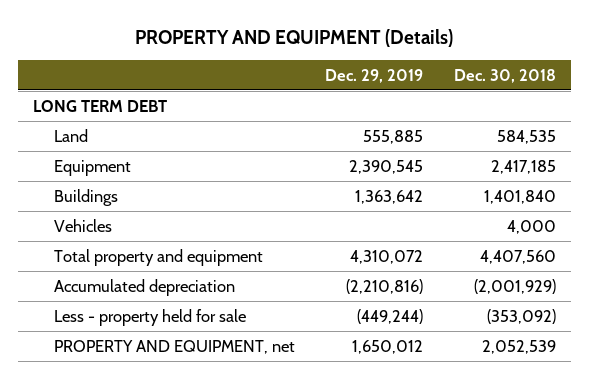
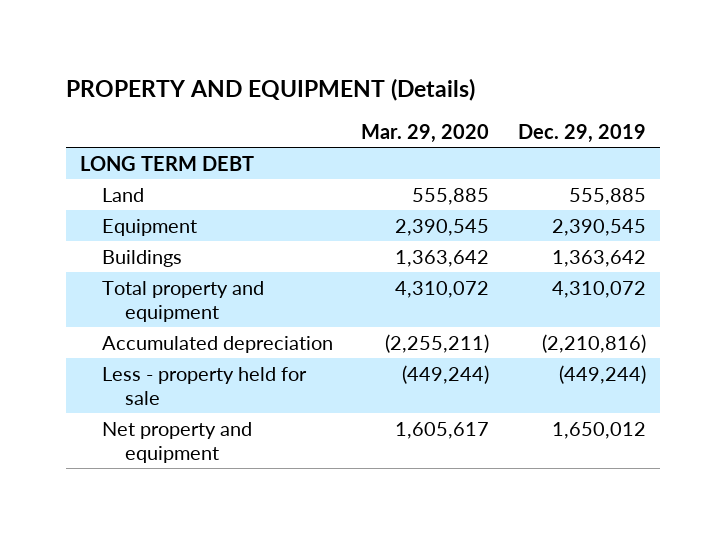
[453,68,556,83] Dec. 30, 2018 -> none
none -> [361,124,490,144] Mar. 29, 2020
[54,218,113,232] Vehicles -> none
[54,339,296,354] PROPERTY AND EQUIPMENT, net -> [102,421,253,463] Net property and equipment

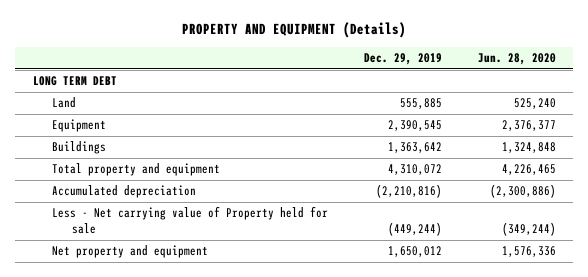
[361,124,490,144] Mar. 29, 2020 -> none
none -> [477,53,556,66] Jun. 28, 2020
[102,366,308,405] Less - property held for sale -> [52,206,329,235] Less - Net carrying value of Property held for sale

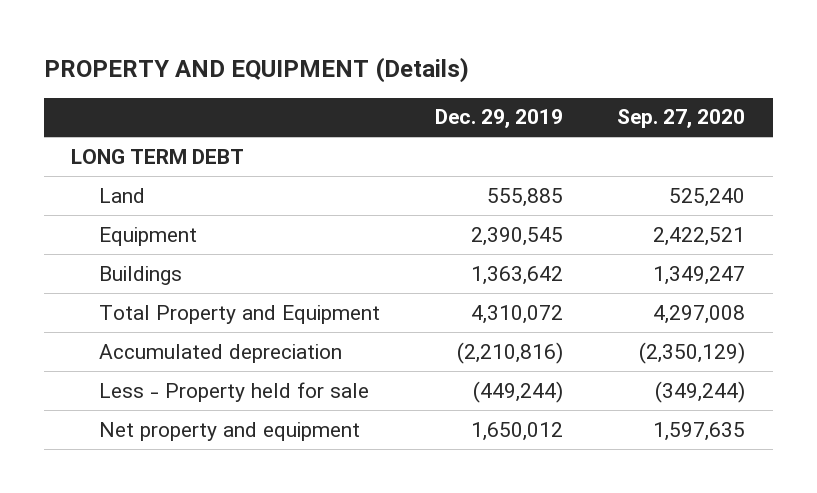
[477,53,556,66] Jun. 28, 2020 -> none
none -> [617,109,746,129] Sep. 27, 2020
[52,163,221,177] Total property and equipment -> [98,304,380,324] Total Property and Equipment
[52,206,329,235] Less - Net carrying value of Property held for sale -> [98,381,369,402] Less - Property held for sale

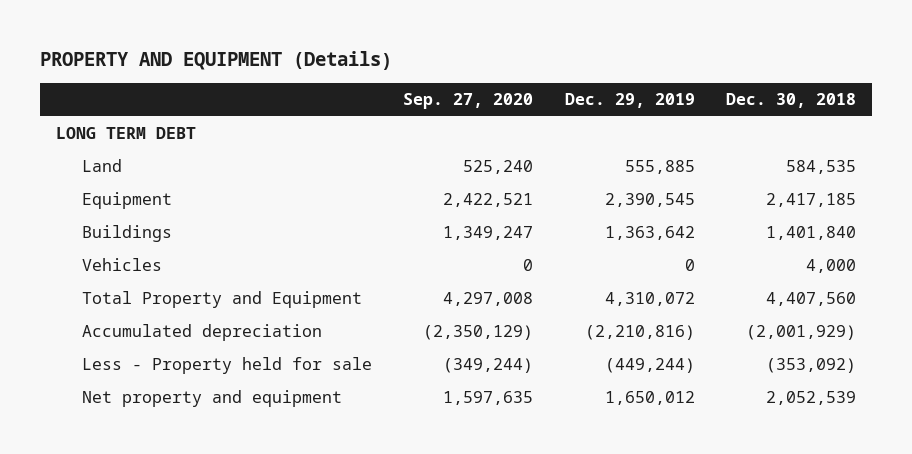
none -> [726,92,857,108] Dec. 30, 2018
none -> [81,258,162,272] Vehicles

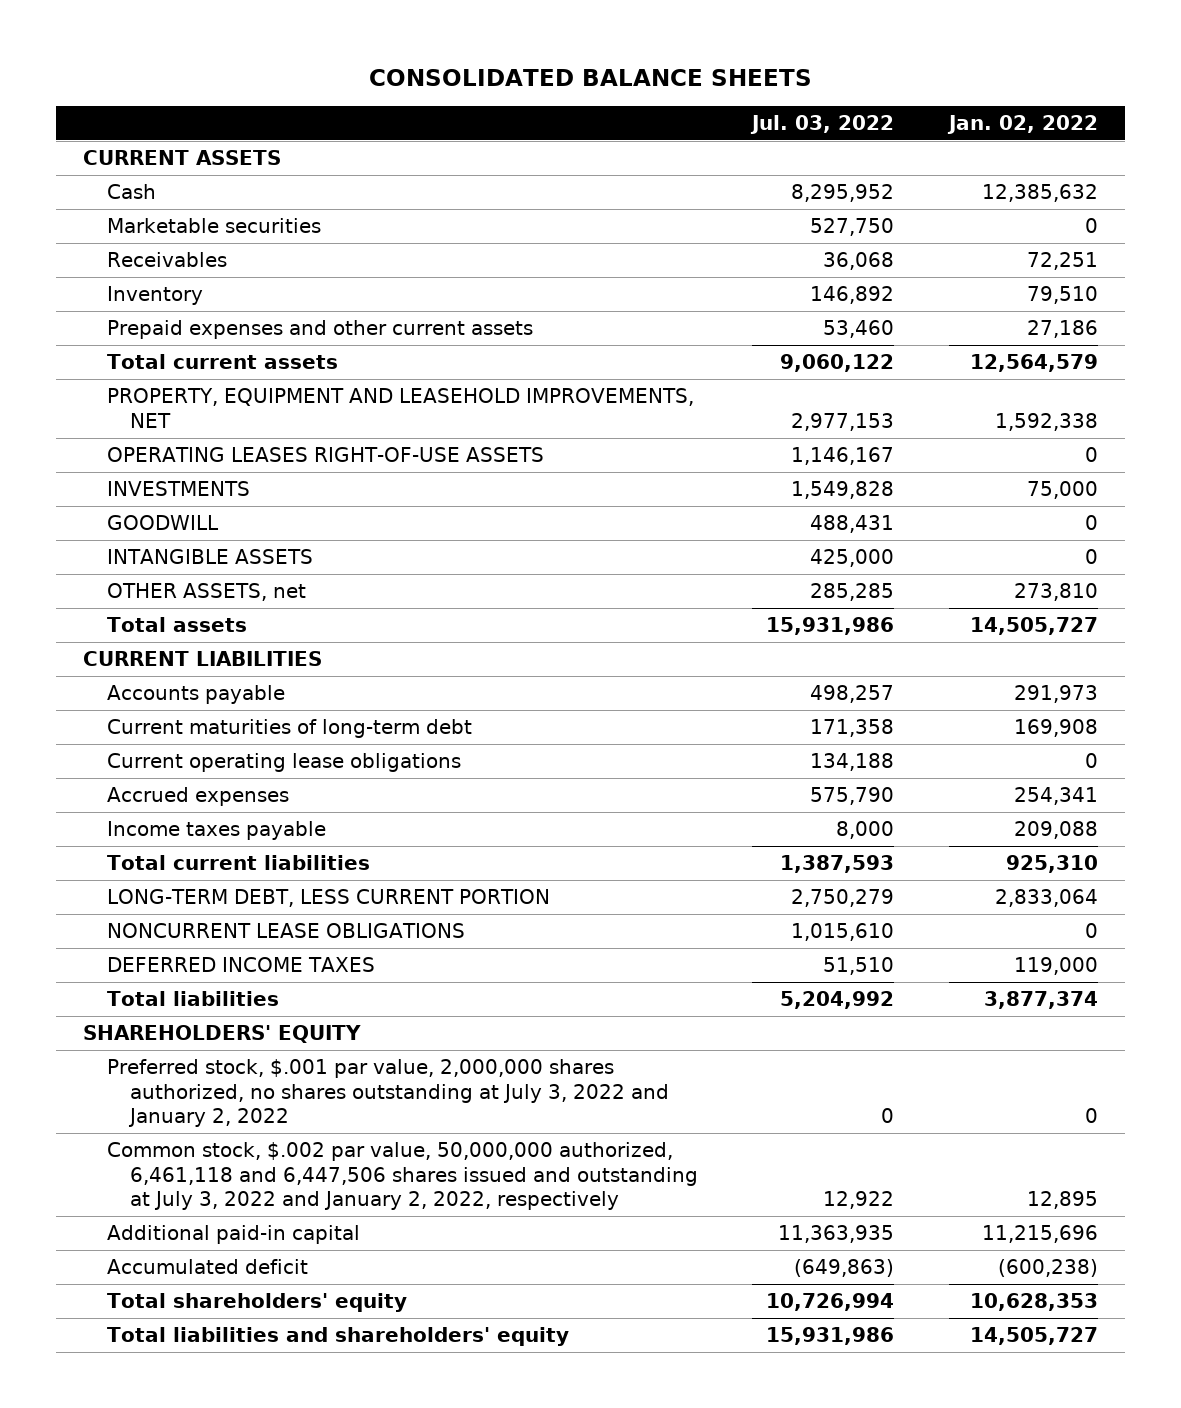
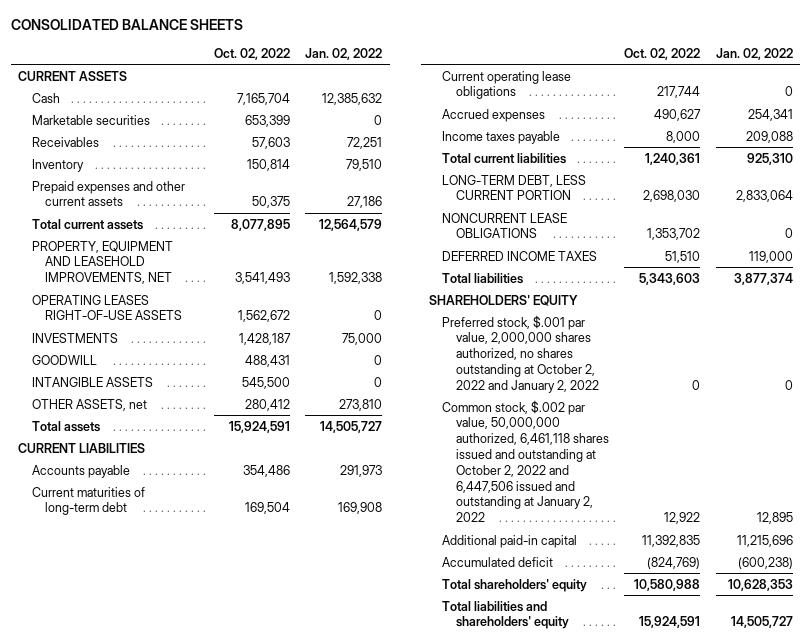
[750,114,895,134] Jul. 03, 2022 -> none
none -> [213,47,290,60] Oct. 02, 2022
[106,1059,669,1127] Preferred stock, $.001 par value, 2,000,000 shares authorized, no shares outstanding at July 3, 2022 and January 2, 2022 -> [442,314,599,393] Preferred stock, $.001 par value, 2,000,000 shares authorized, no shares outstanding at October 2, 2022 and January 2, 2022
[106,1142,698,1210] Common stock, $.002 par value, 50,000,000 authorized, 6,461,118 and 6,447,506 shares issued and outstanding at July 3, 2022 and January 2, 2022, respectively -> [442,399,609,523] Common stock, $.002 par value, 50,000,000 authorized, 6,461,118 shares issued and outstanding at October 2, 2022 and 6,447,506 issued and outstanding at January 2, 2022

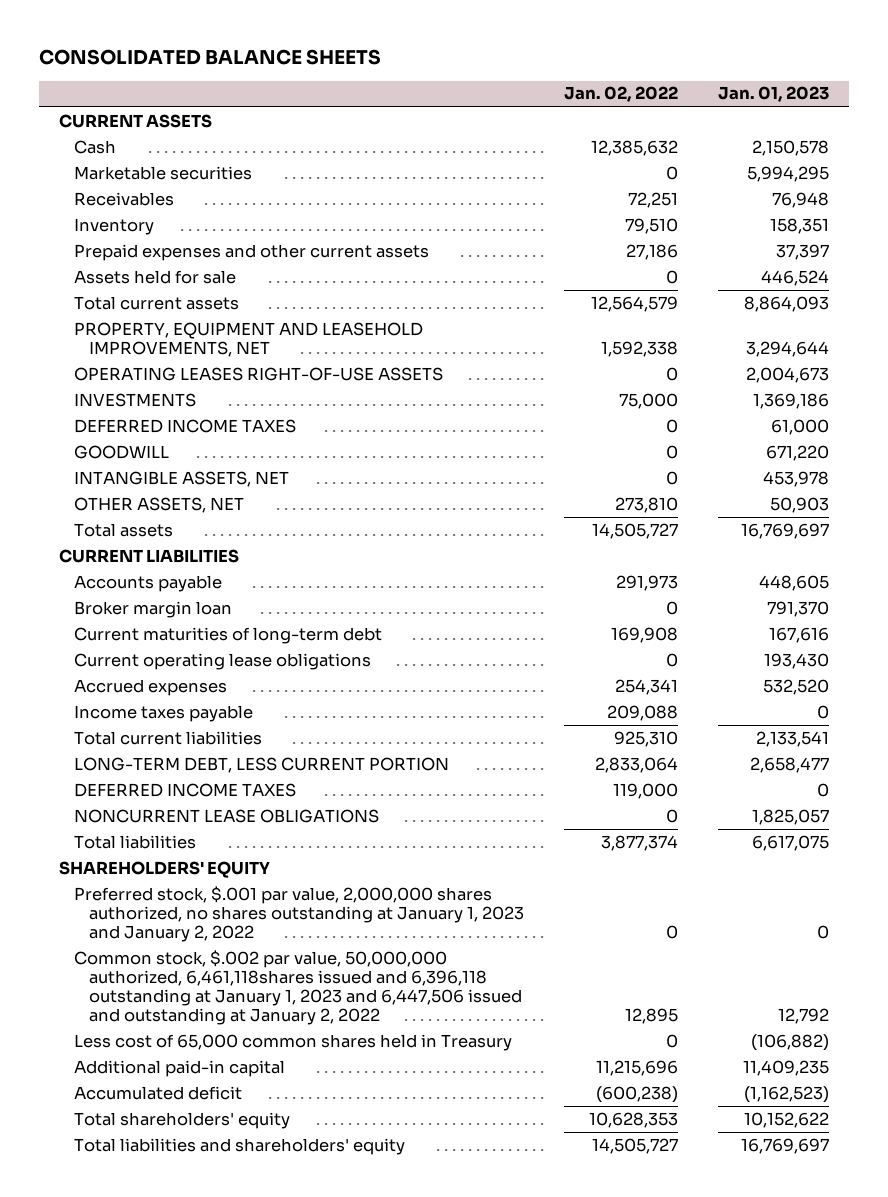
[213,47,290,60] Oct. 02, 2022 -> none
none -> [718,86,830,103] Jan. 01, 2023
none -> [73,269,236,284] Assets held for sale
none -> [73,418,296,433] DEFERRED INCOME TAXES
[31,376,153,387] INTANGIBLE ASSETS -> [73,470,289,487] INTANGIBLE ASSETS, NET
[31,398,147,411] OTHER ASSETS, net -> [73,496,244,513] OTHER ASSETS, NET
none -> [73,600,232,618] Broker margin loan
[442,212,568,239] NONCURRENT LEASE OBLIGATIONS -> [73,808,379,823] NONCURRENT LEASE OBLIGATIONS
[442,314,599,393] Preferred stock, $.001 par value, 2,000,000 shares authorized, no shares outstanding at October 2, 2022 and January 2, 2022 -> [73,885,524,943] Preferred stock, $.001 par value, 2,000,000 shares authorized, no shares outstanding at January 1, 2023 and January 2, 2022
[442,399,609,523] Common stock, $.002 par value, 50,000,000 authorized, 6,461,118 shares issued and outstanding at October 2, 2022 and 6,447,506 issued and outstanding at January 2, 2022 -> [73,949,522,1026] Common stock, $.002 par value, 50,000,000 authorized, 6,461,118shares issued and 6,396,118 outstanding at January 1, 2023 and 6,447,506 issued and outstanding at January 2, 2022
none -> [73,1033,512,1051] Less cost of 65,000 common shares held in Treasury

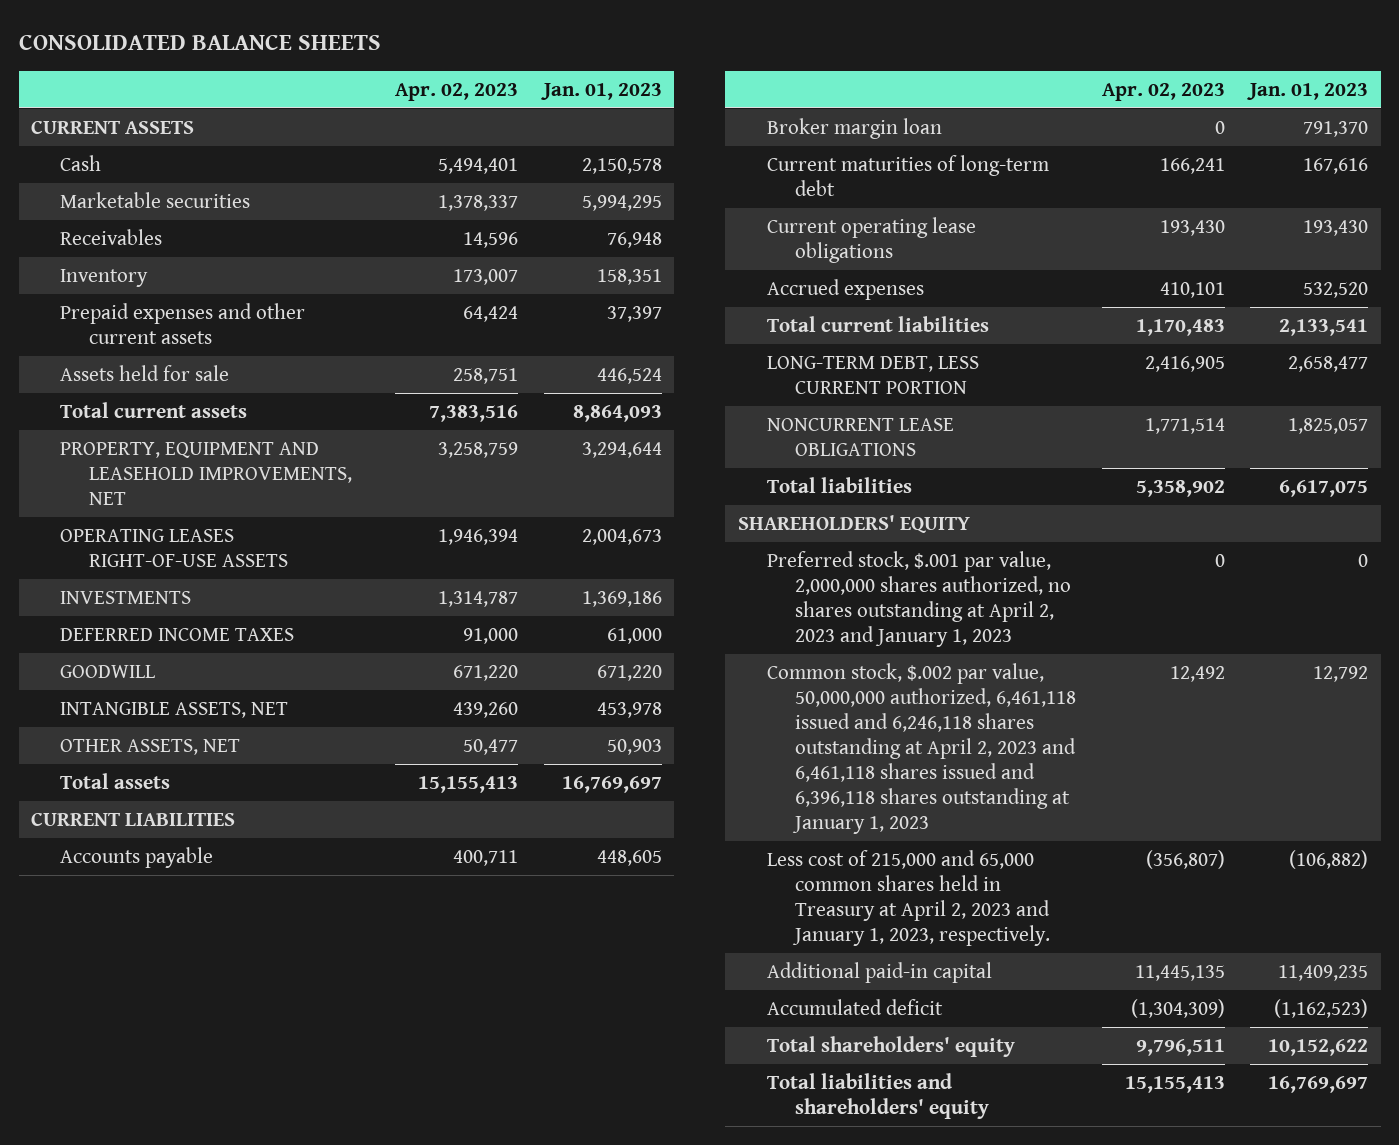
[563,86,678,103] Jan. 02, 2022 -> none
none -> [395,82,519,101] Apr. 02, 2023
[73,704,253,722] Income taxes payable -> none
[73,782,296,797] DEFERRED INCOME TAXES -> none
[73,885,524,943] Preferred stock, $.001 par value, 2,000,000 shares authorized, no shares outstanding at January 1, 2023 and January 2, 2022 -> [766,550,1072,647] Preferred stock, $.001 par value, 2,000,000 shares authorized, no shares outstanding at April 2, 2023 and January 1, 2023
[73,949,522,1026] Common stock, $.002 par value, 50,000,000 authorized, 6,461,118shares issued and 6,396,118 outstanding at January 1, 2023 and 6,447,506 issued and outstanding at January 2, 2022 -> [766,662,1077,834] Common stock, $.002 par value, 50,000,000 authorized, 6,461,118 issued and 6,246,118 shares outstanding at April 2, 2023 and 6,461,118 shares issued and 6,396,118 shares outstanding at January 1, 2023
[73,1033,512,1051] Less cost of 65,000 common shares held in Treasury -> [766,849,1051,946] Less cost of 215,000 and 65,000 common shares held in Treasury at April 2, 2023 and January 1, 2023, respectively.

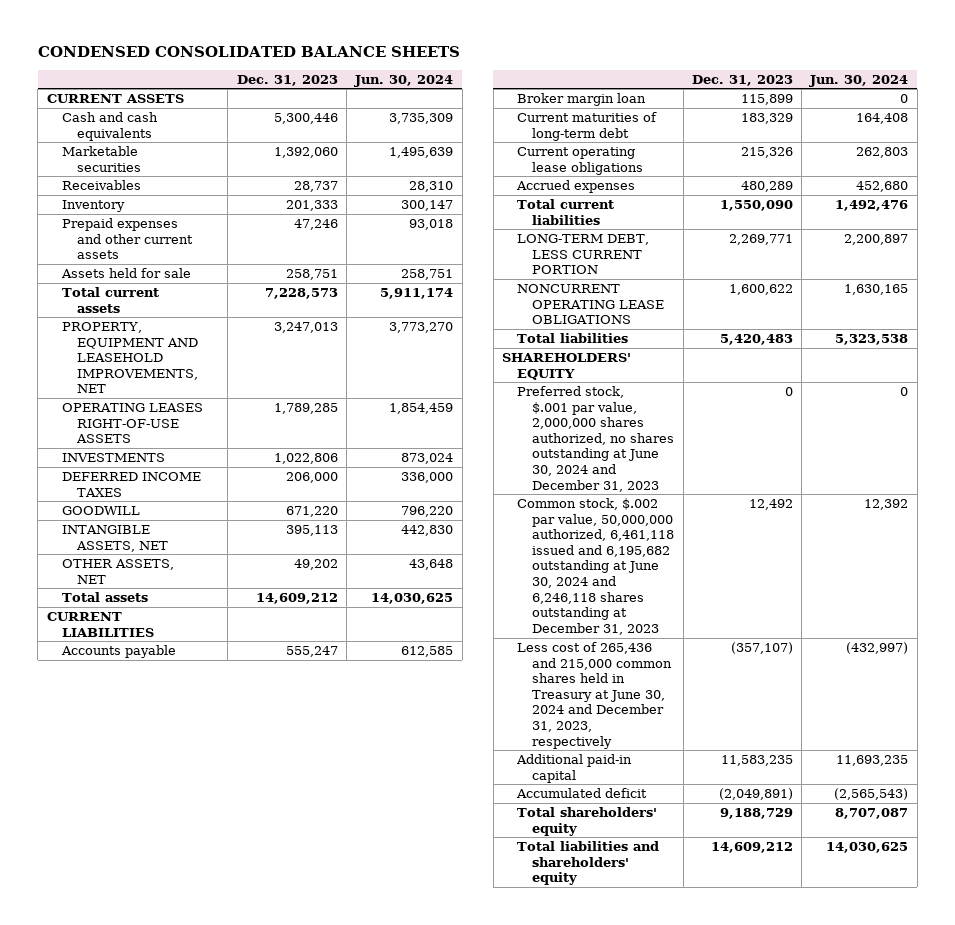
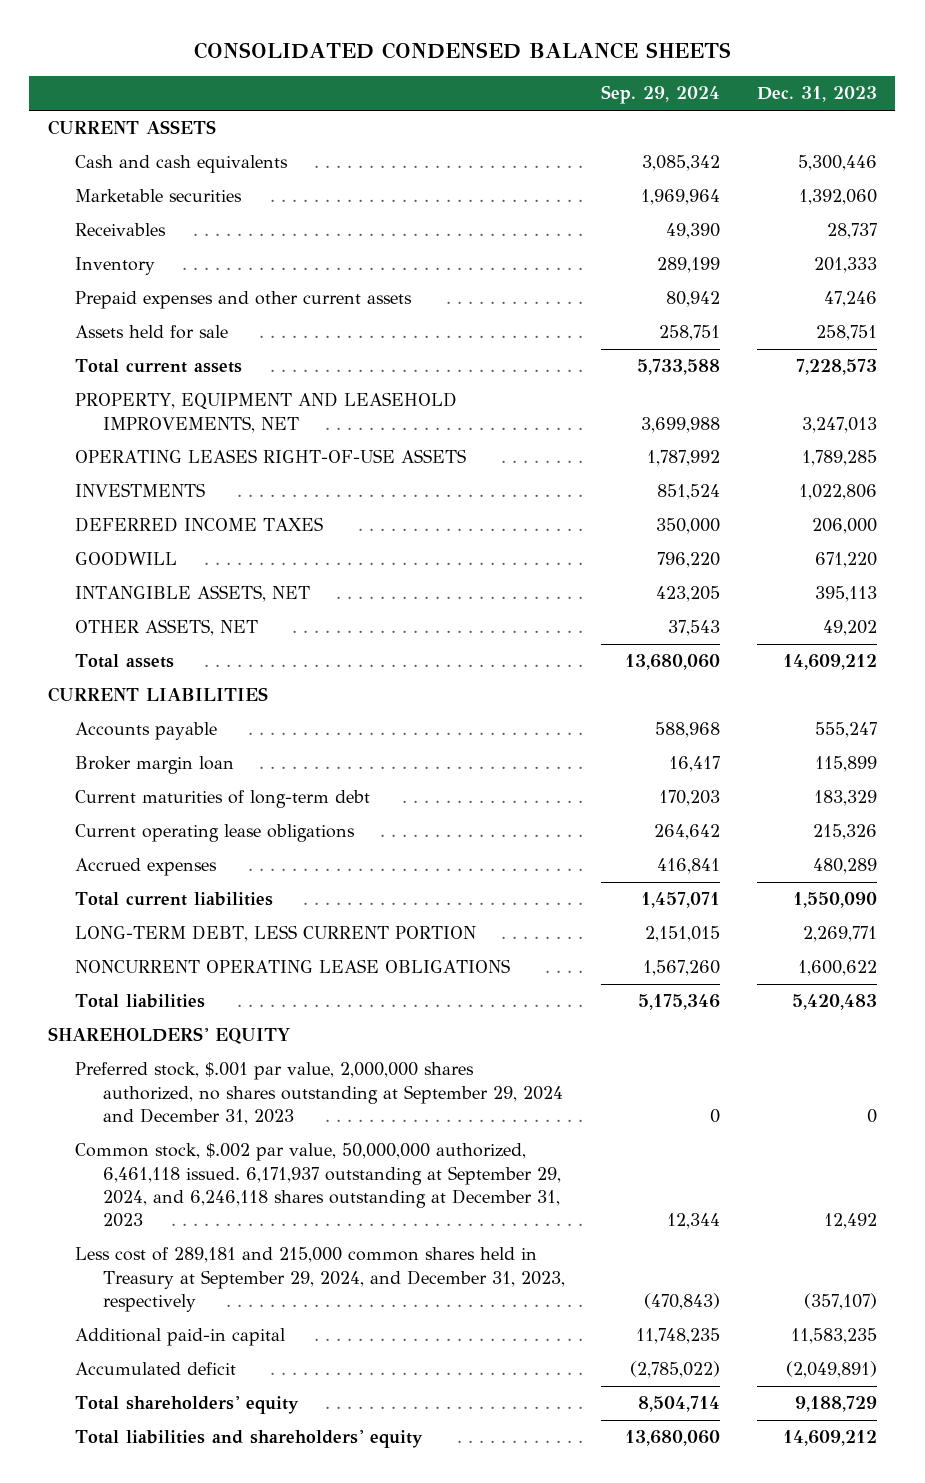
[37,46,460,58] CONDENSED CONSOLIDATED BALANCE SHEETS -> [194,41,732,59] CONSOLIDATED CONDENSED BALANCE SHEETS
[354,74,454,87] Jun. 30, 2024 -> none
none -> [601,85,721,105] Sep. 29, 2024
[517,385,675,492] Preferred stock, $.001 par value, 2,000,000 shares authorized, no shares outstanding at June 30, 2024 and December 31, 2023 -> [75,1062,563,1125] Preferred stock, $.001 par value, 2,000,000 shares authorized, no shares outstanding at September 29, 2024 and December 31, 2023
[517,497,675,635] Common stock, $.002 par value, 50,000,000 authorized, 6,461,118 issued and 6,195,682 outstanding at June 30, 2024 and 6,246,118 shares outstanding at December 31, 2023 -> [75,1143,561,1228] Common stock, $.002 par value, 50,000,000 authorized, 6,461,118 issued. 6,171,937 outstanding at September 29, 2024, and 6,246,118 shares outstanding at December 31, 2023
[517,641,673,749] Less cost of 265,436 and 215,000 common shares held in Treasury at June 30, 2024 and December 31, 2023, respectively -> [75,1247,565,1312] Less cost of 289,181 and 215,000 common shares held in Treasury at September 29, 2024, and December 31, 2023, respectively

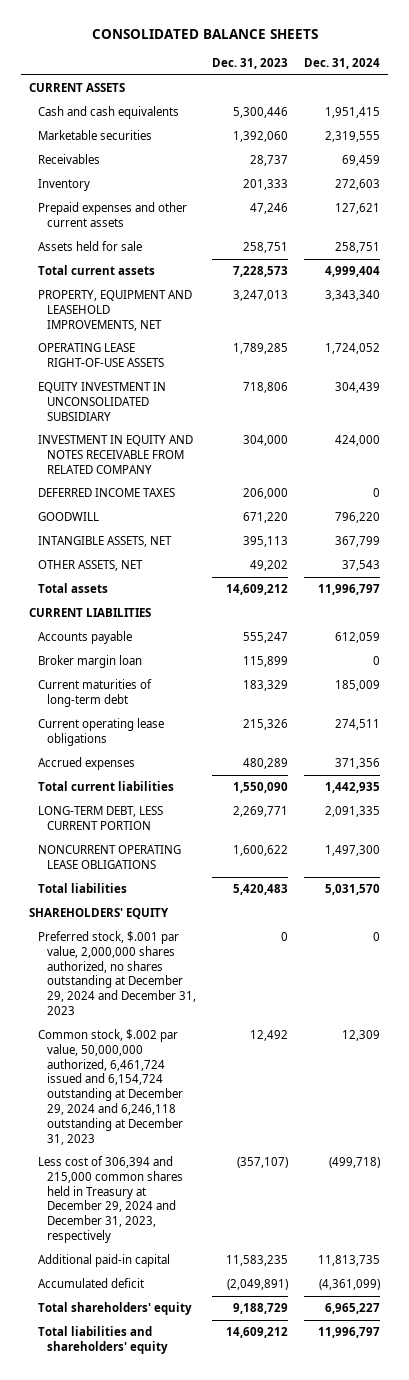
[194,41,732,59] CONSOLIDATED CONDENSED BALANCE SHEETS -> [91,29,318,40] CONSOLIDATED BALANCE SHEETS
[601,85,721,105] Sep. 29, 2024 -> none
none -> [303,57,380,69] Dec. 31, 2024
[75,483,206,498] INVESTMENTS -> none
[75,449,467,464] OPERATING LEASES RIGHT-OF-USE ASSETS -> [38,343,164,367] OPERATING LEASE RIGHT-OF-USE ASSETS
none -> [38,382,167,421] EQUITY INVESTMENT IN UNCONSOLIDATED SUBSIDIARY
none -> [38,435,194,474] INVESTMENT IN EQUITY AND NOTES RECEIVABLE FROM RELATED COMPANY
[75,1062,563,1125] Preferred stock, $.001 par value, 2,000,000 shares authorized, no shares outstanding at September 29, 2024 and December 31, 2023 -> [38,931,196,1016] Preferred stock, $.001 par value, 2,000,000 shares authorized, no shares outstanding at December 29, 2024 and December 31, 2023
[75,1143,561,1228] Common stock, $.002 par value, 50,000,000 authorized, 6,461,118 issued. 6,171,937 outstanding at September 29, 2024, and 6,246,118 shares outstanding at December 31, 2023 -> [38,1029,183,1145] Common stock, $.002 par value, 50,000,000 authorized, 6,461,724 issued and 6,154,724 outstanding at December 29, 2024 and 6,246,118 outstanding at December 31, 2023
[75,1247,565,1312] Less cost of 289,181 and 215,000 common shares held in Treasury at September 29, 2024, and December 31, 2023, respectively -> [38,1156,183,1244] Less cost of 306,394 and 215,000 common shares held in Treasury at December 29, 2024 and December 31, 2023, respectively

